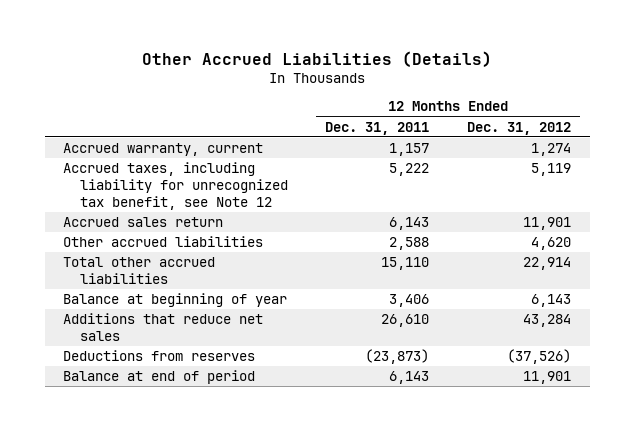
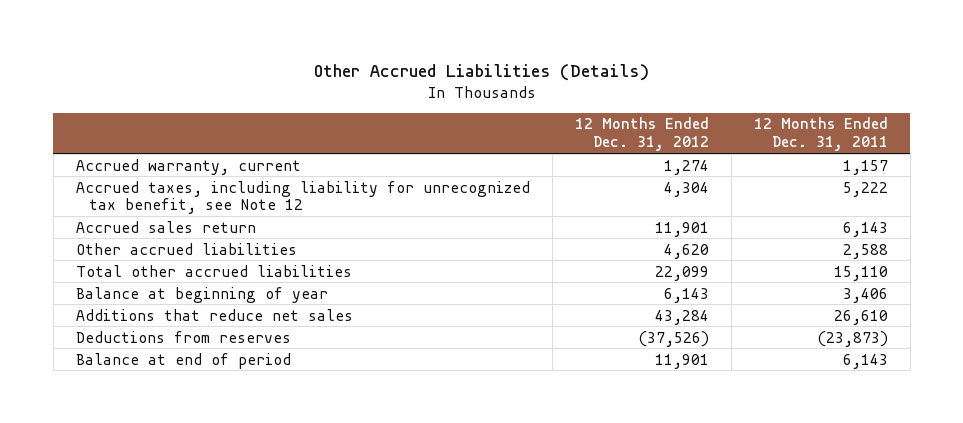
[530,162,571,176] 5,119 -> [663,181,709,197] 4,304
[522,256,571,270] 22,914 -> [654,265,709,281] 22,099

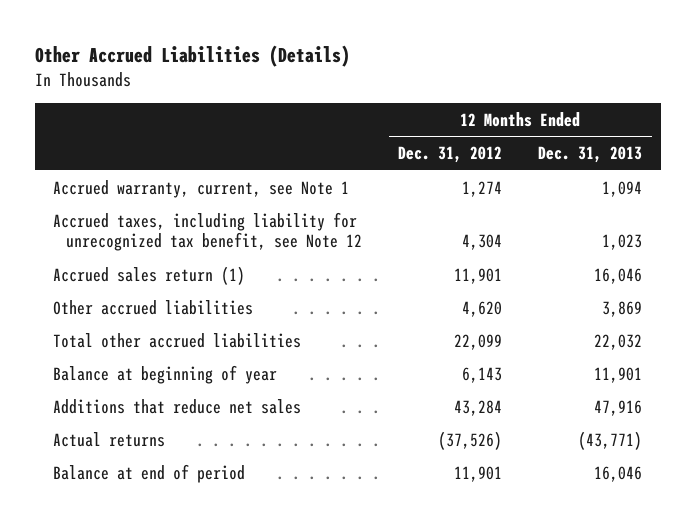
[753,117,888,152] 12 Months Ended Dec. 31, 2011 -> none
none -> [538,146,643,164] Dec. 31, 2013
[75,158,301,175] Accrued warranty, current -> [53,179,350,198] Accrued warranty, current, see Note 1
[75,220,256,233] Accrued sales return -> [53,265,246,285] Accrued sales return (1)
[75,330,291,343] Deductions from reserves -> [53,431,166,447] Actual returns

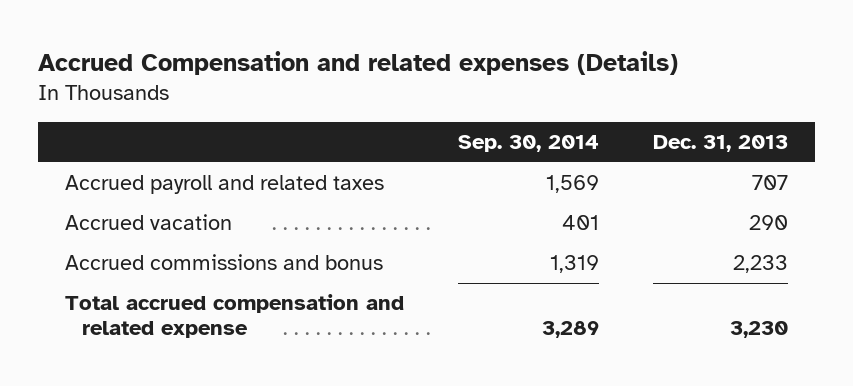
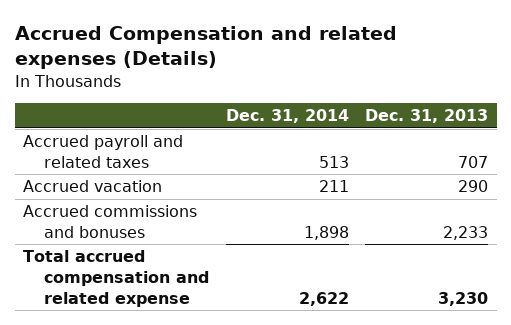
[458,135,600,153] Sep. 30, 2014 -> none
none -> [225,109,349,124] Dec. 31, 2014
[65,254,384,271] Accrued commissions and bonus -> [23,205,198,238] Accrued commissions and bonuses

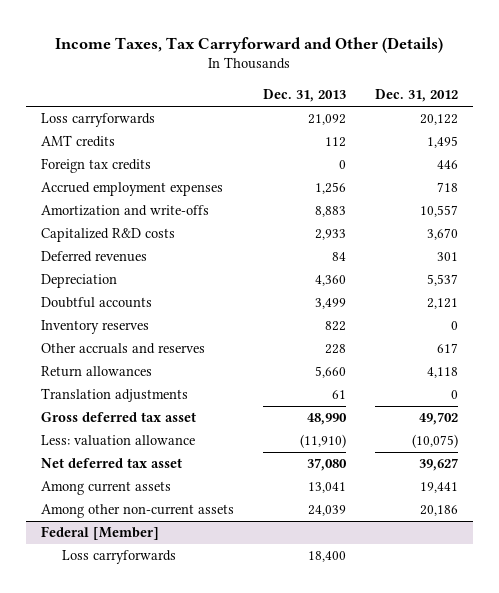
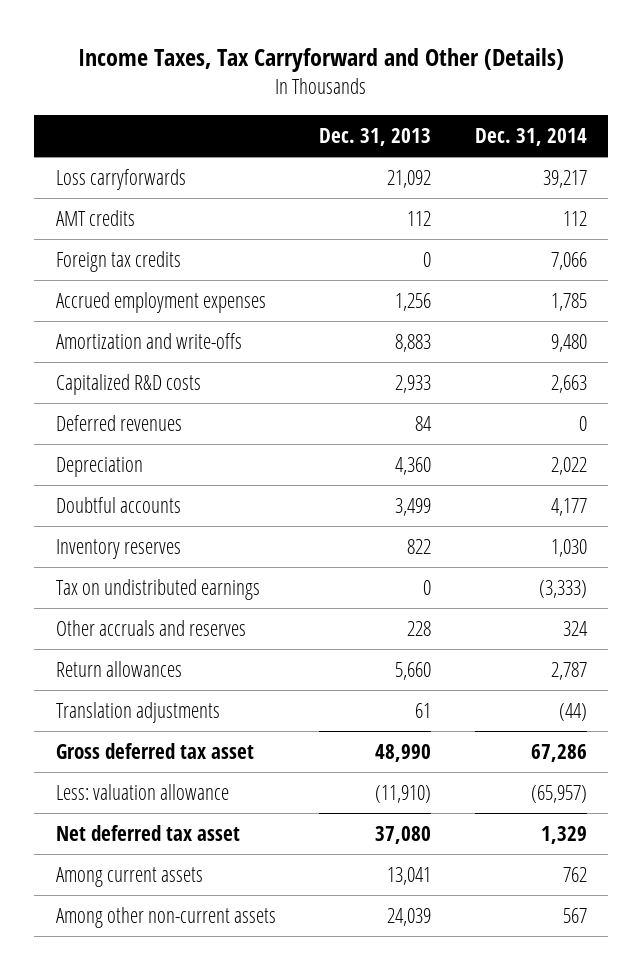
[374,89,458,103] Dec. 31, 2012 -> none
none -> [474,127,587,146] Dec. 31, 2014
none -> [55,578,260,600] Tax on undistributed earnings
[40,526,159,541] Federal [Member] -> none
[61,550,176,565] Loss carryforwards -> none

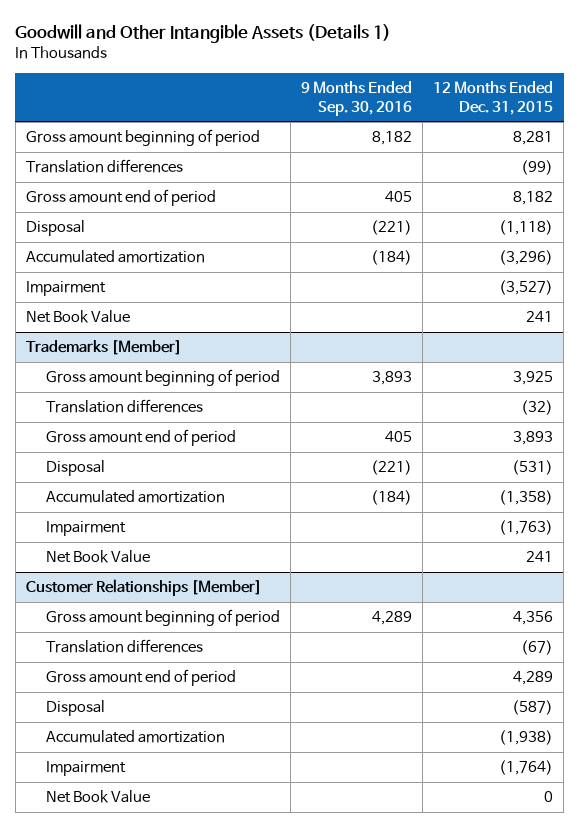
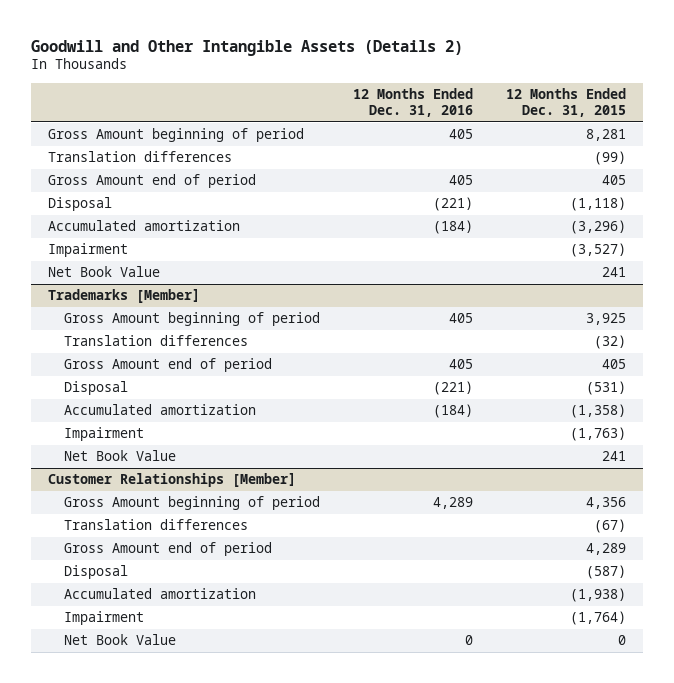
[15,24,392,44] Goodwill and Other Intangible Assets (Details 1) -> [30,39,463,56] Goodwill and Other Intangible Assets (Details 2)
[301,80,413,116] 9 Months Ended Sep. 30, 2016 -> none
none -> [352,88,473,118] 12 Months Ended Dec. 31, 2016
[25,129,260,147] Gross amount beginning of period -> [47,128,304,143] Gross Amount beginning of period
[25,189,216,207] Gross amount end of period -> [47,174,256,189] Gross Amount end of period
[513,191,554,206] 8,182 -> [602,175,627,186] 405
[45,369,280,387] Gross amount beginning of period -> [63,312,320,327] Gross Amount beginning of period
[45,429,236,447] Gross amount end of period -> [63,358,272,373] Gross Amount end of period
[513,431,554,446] 3,893 -> [602,359,627,370] 405
[45,609,280,627] Gross amount beginning of period -> [63,496,320,511] Gross Amount beginning of period
[45,669,236,687] Gross amount end of period -> [63,542,272,557] Gross Amount end of period

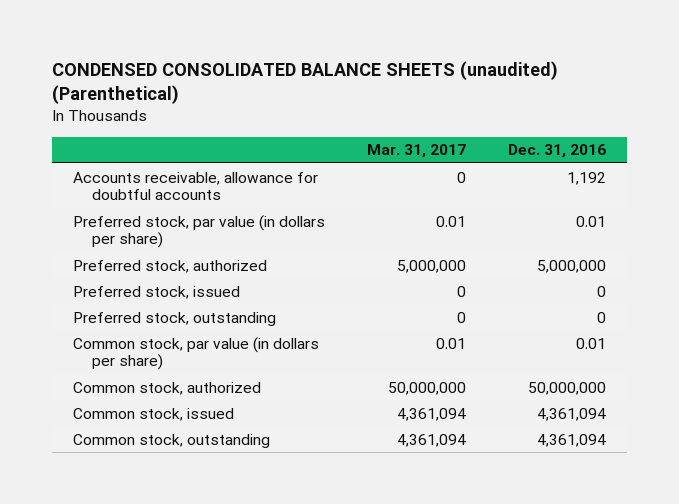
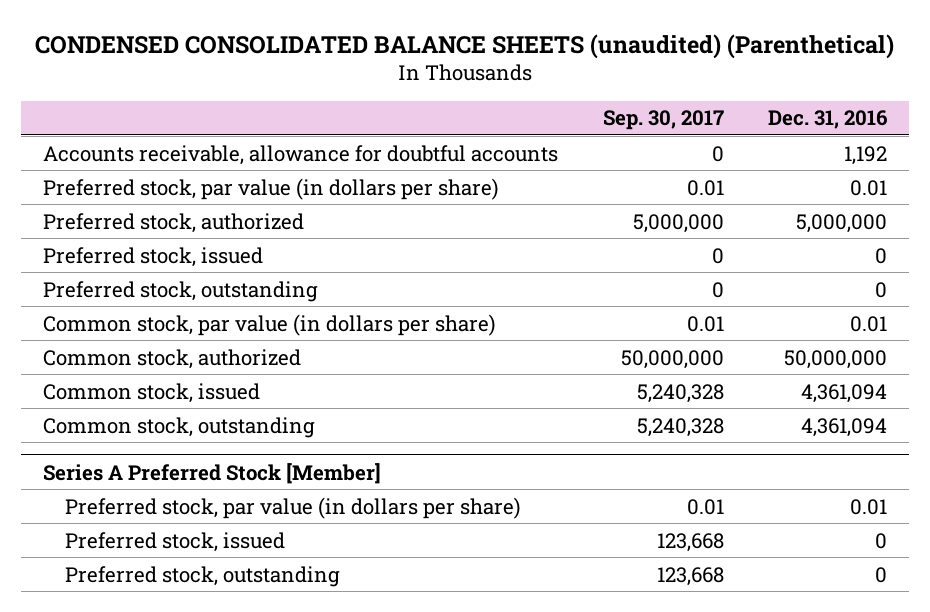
[367,144,467,159] Mar. 31, 2017 -> none
none -> [602,110,724,131] Sep. 30, 2017
none -> [43,462,382,484] Series A Preferred Stock [Member]
none -> [65,496,522,519] Preferred stock, par value (in dollars per share)
none -> [65,531,286,552] Preferred stock, issued
none -> [65,565,341,587] Preferred stock, outstanding

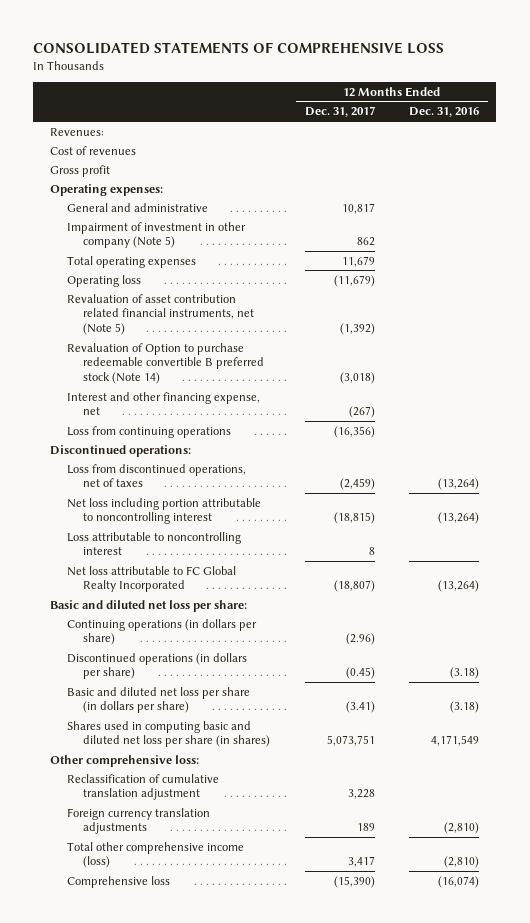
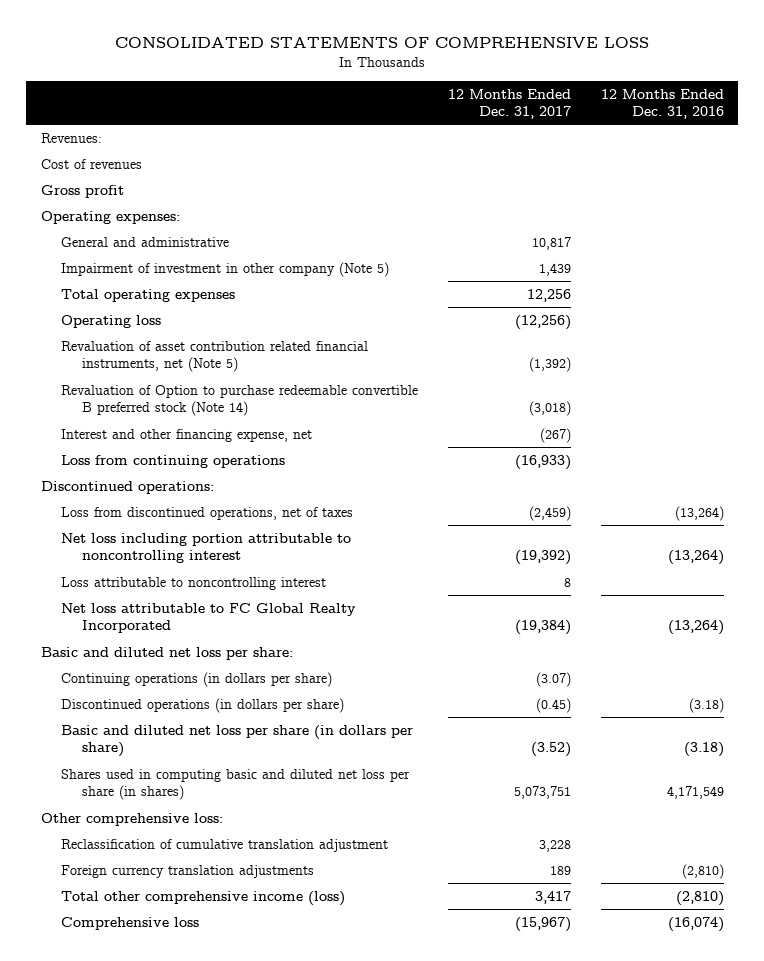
[356,237,375,247] 862 -> [539,262,572,276] 1,439
[341,255,375,267] 11,679 -> [527,288,572,302] 12,256
[333,274,375,287] (11,679) -> [515,314,572,330] (12,256)
[333,425,375,438] (16,356) -> [515,454,572,470] (16,933)
[333,512,375,525] (18,815) -> [515,550,572,566] (19,392)
[333,580,375,593] (18,807) -> [515,620,572,636] (19,384)
[345,633,375,646] (2.96) -> [536,671,572,687] (3.07)
[345,701,375,714] (3.41) -> [531,742,572,758] (3.52)
[333,875,375,888] (15,390) -> [515,916,572,932] (15,967)

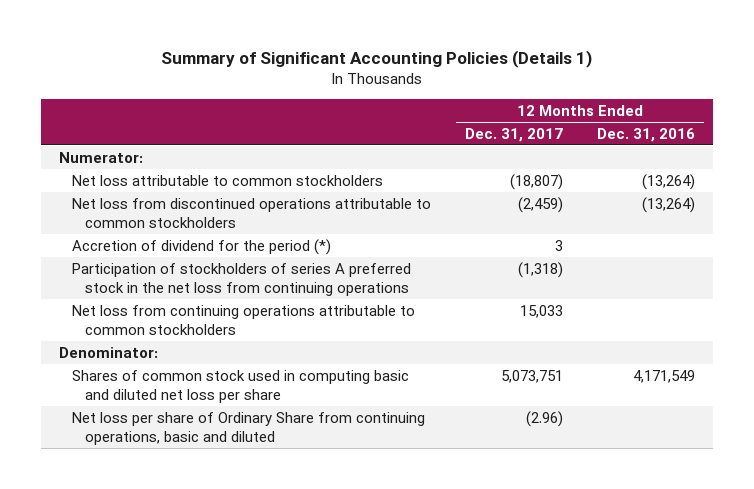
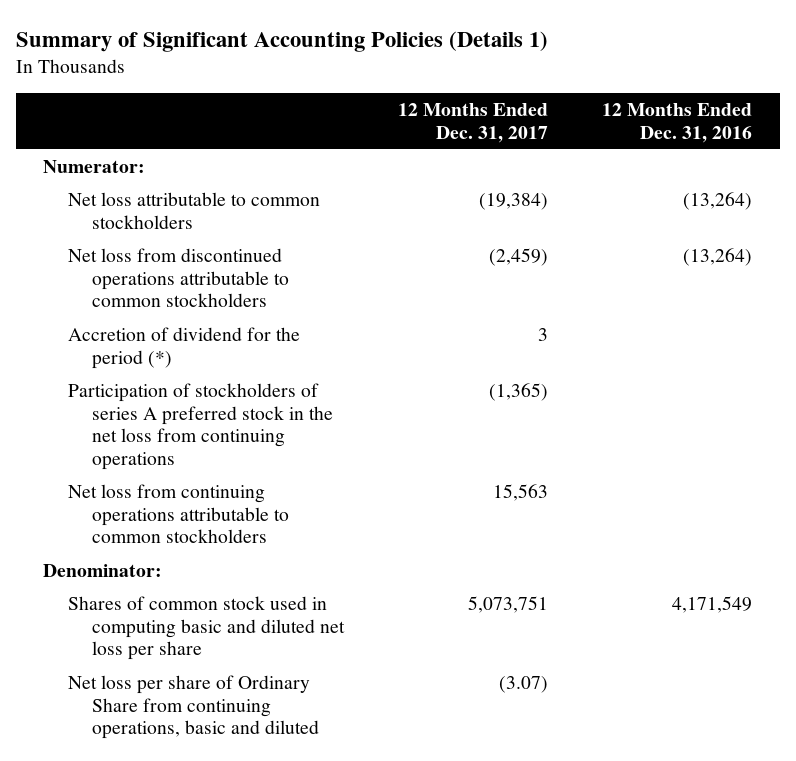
[509,173,563,190] (18,807) -> [479,193,549,211] (19,384)
[517,261,563,278] (1,318) -> [489,383,549,402] (1,365)
[519,304,563,318] 15,033 -> [493,484,549,502] 15,563
[525,410,563,427] (2.96) -> [499,676,549,694] (3.07)

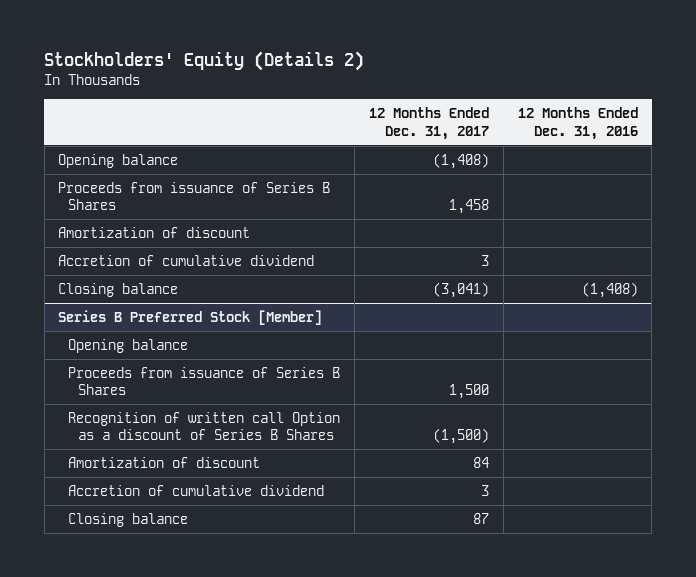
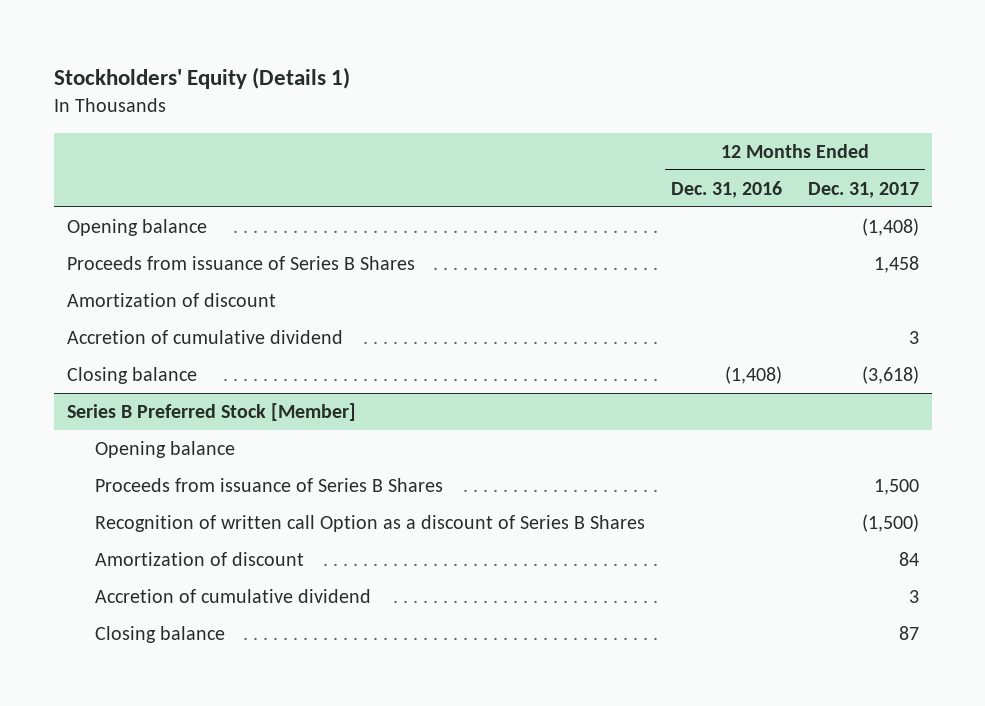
[44,51,365,72] Stockholders' Equity (Details 2) -> [53,67,350,90] Stockholders' Equity (Details 1)
[433,282,490,299] (3,041) -> [861,366,919,385] (3,618)

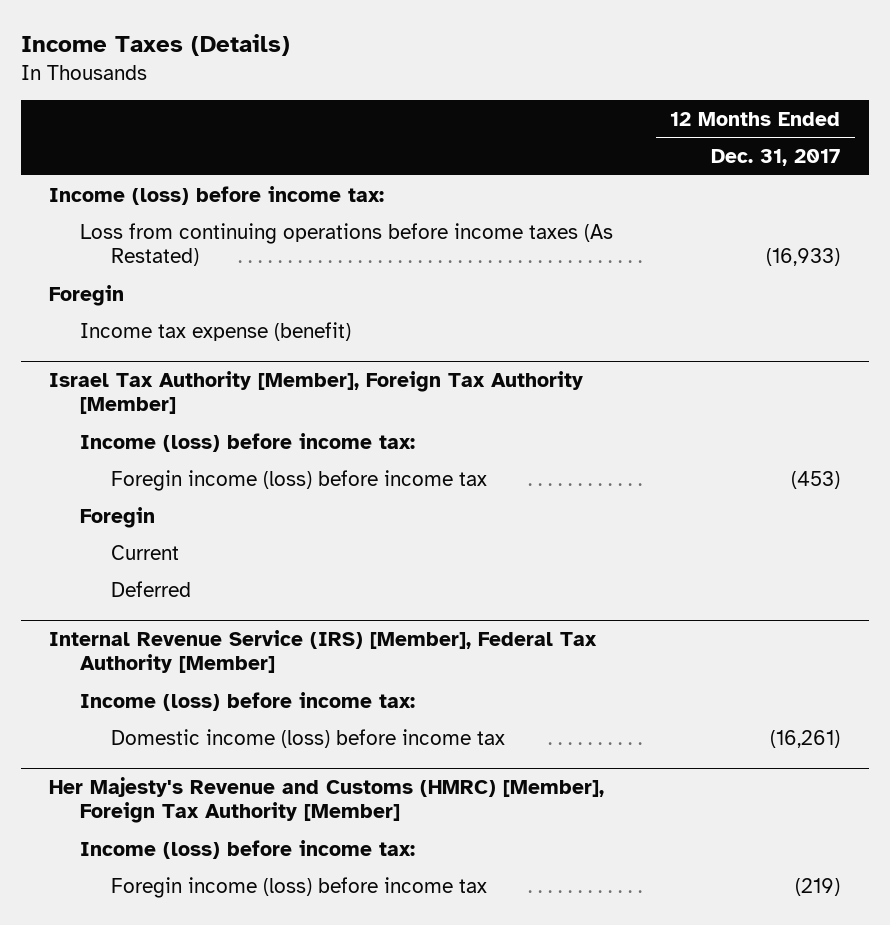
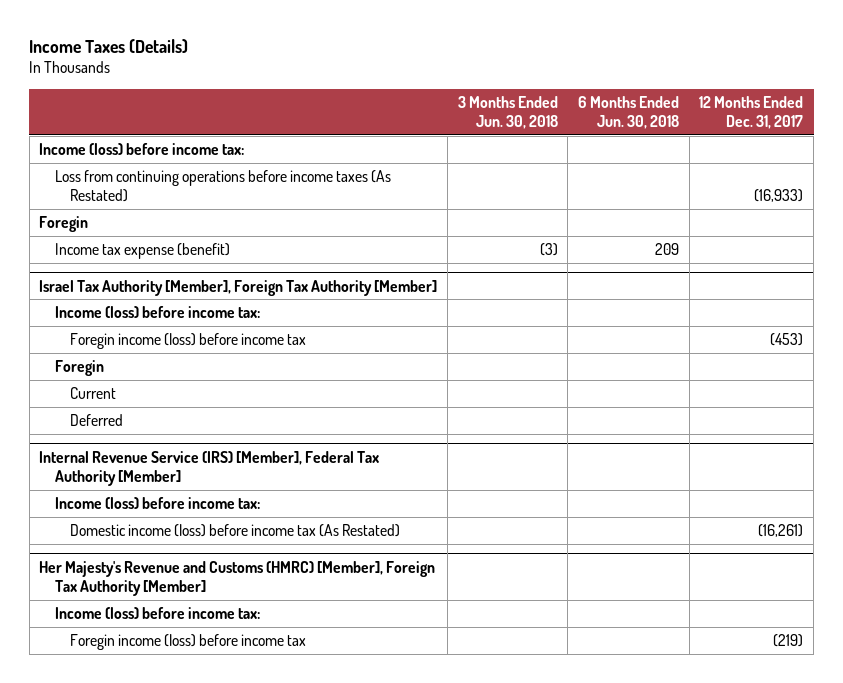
none -> [457,95,558,129] 3 Months Ended Jun. 30, 2018
none -> [578,95,680,129] 6 Months Ended Jun. 30, 2018
[111,728,506,748] Domestic income (loss) before income tax -> [70,524,401,538] Domestic income (loss) before income tax (As Restated)

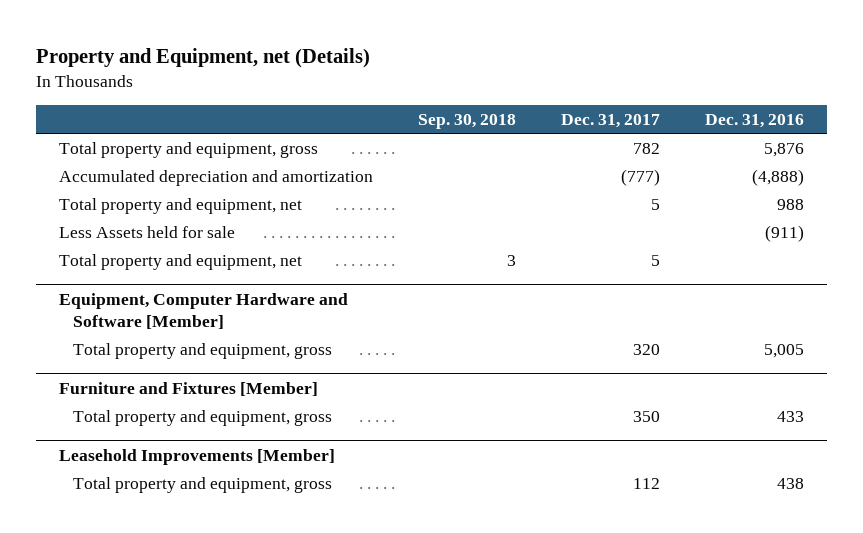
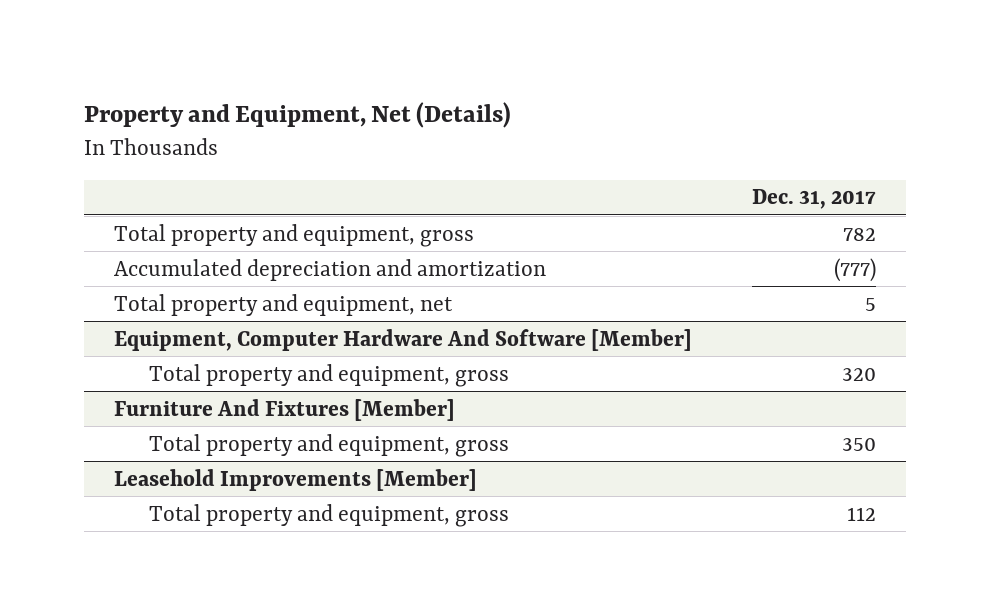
[35,48,370,69] Property and Equipment, net (Details) -> [83,101,511,128] Property and Equipment, Net (Details)
[417,113,516,129] Sep. 30, 2018 -> none
[705,113,805,128] Dec. 31, 2016 -> none
[58,225,235,238] Less Assets held for sale -> none
[58,253,302,270] Total property and equipment, net -> none
[58,292,348,329] Equipment, Computer Hardware and Software [Member] -> [114,328,693,351] Equipment, Computer Hardware And Software [Member]
[58,381,318,396] Furniture and Fixtures [Member] -> [114,398,456,421] Furniture And Fixtures [Member]

